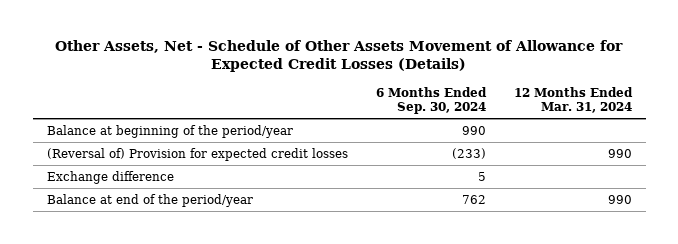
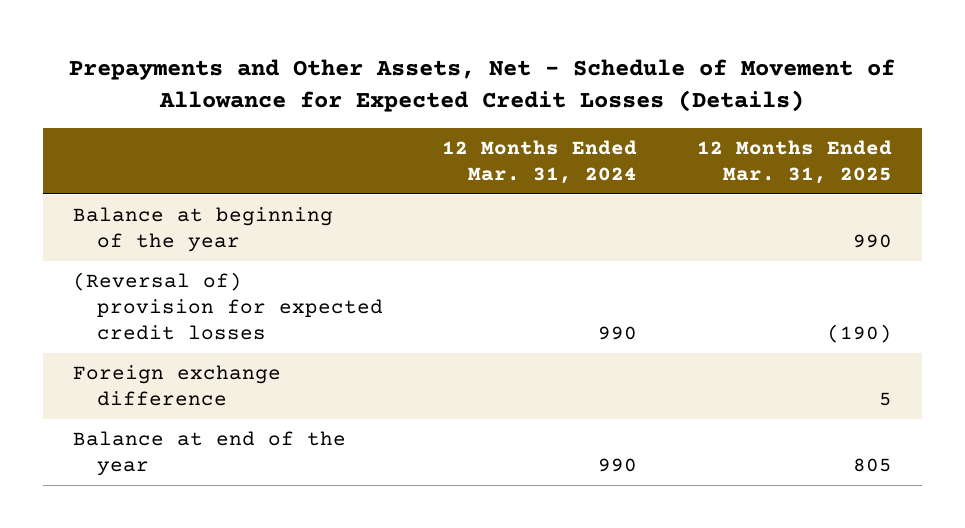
[55,39,624,73] Other Assets, Net - Schedule of Other Assets Movement of Allowance for Expected Credit Losses (Details) -> [69,59,896,113] Prepayments and Other Assets, Net - Schedule of Movement of Allowance for Expected Credit Losses (Details)
[375,86,487,115] 6 Months Ended Sep. 30, 2024 -> none
none -> [697,140,893,185] 12 Months Ended Mar. 31, 2025
[46,124,293,138] Balance at beginning of the period/year -> [72,206,333,252] Balance at beginning of the year
[46,147,348,161] (Reversal of) Provision for expected credit losses -> [72,271,383,341] (Reversal of) provision for expected credit losses
[46,170,174,184] Exchange difference -> [72,364,281,406] Foreign exchange difference
[46,193,253,207] Balance at end of the period/year -> [72,430,346,476] Balance at end of the year

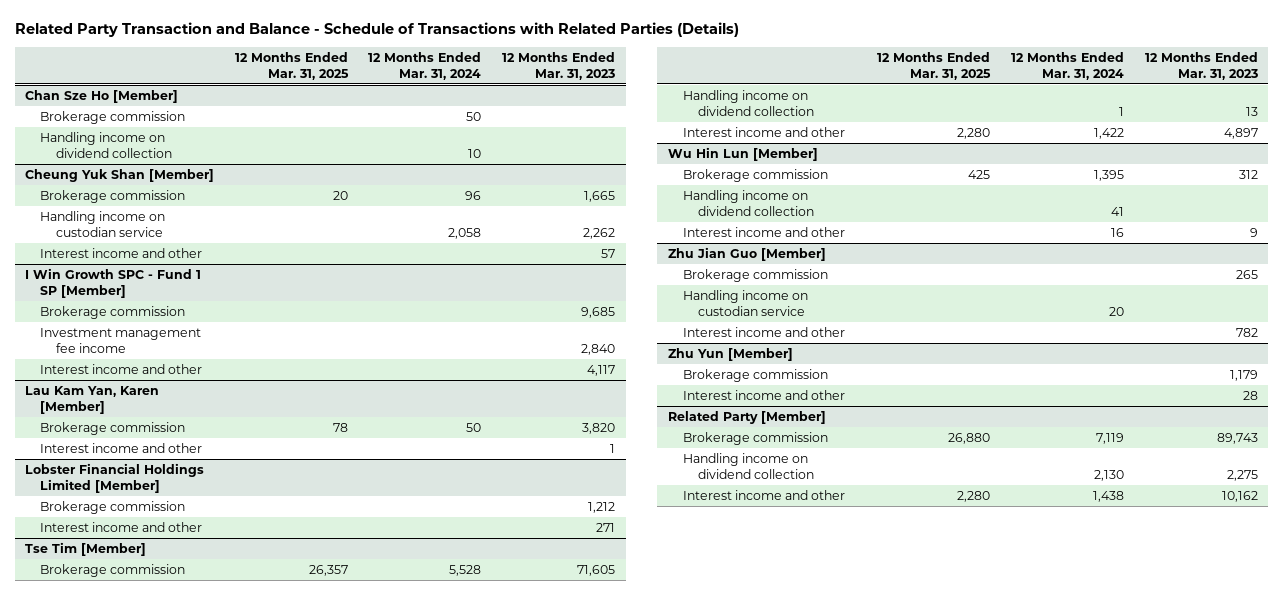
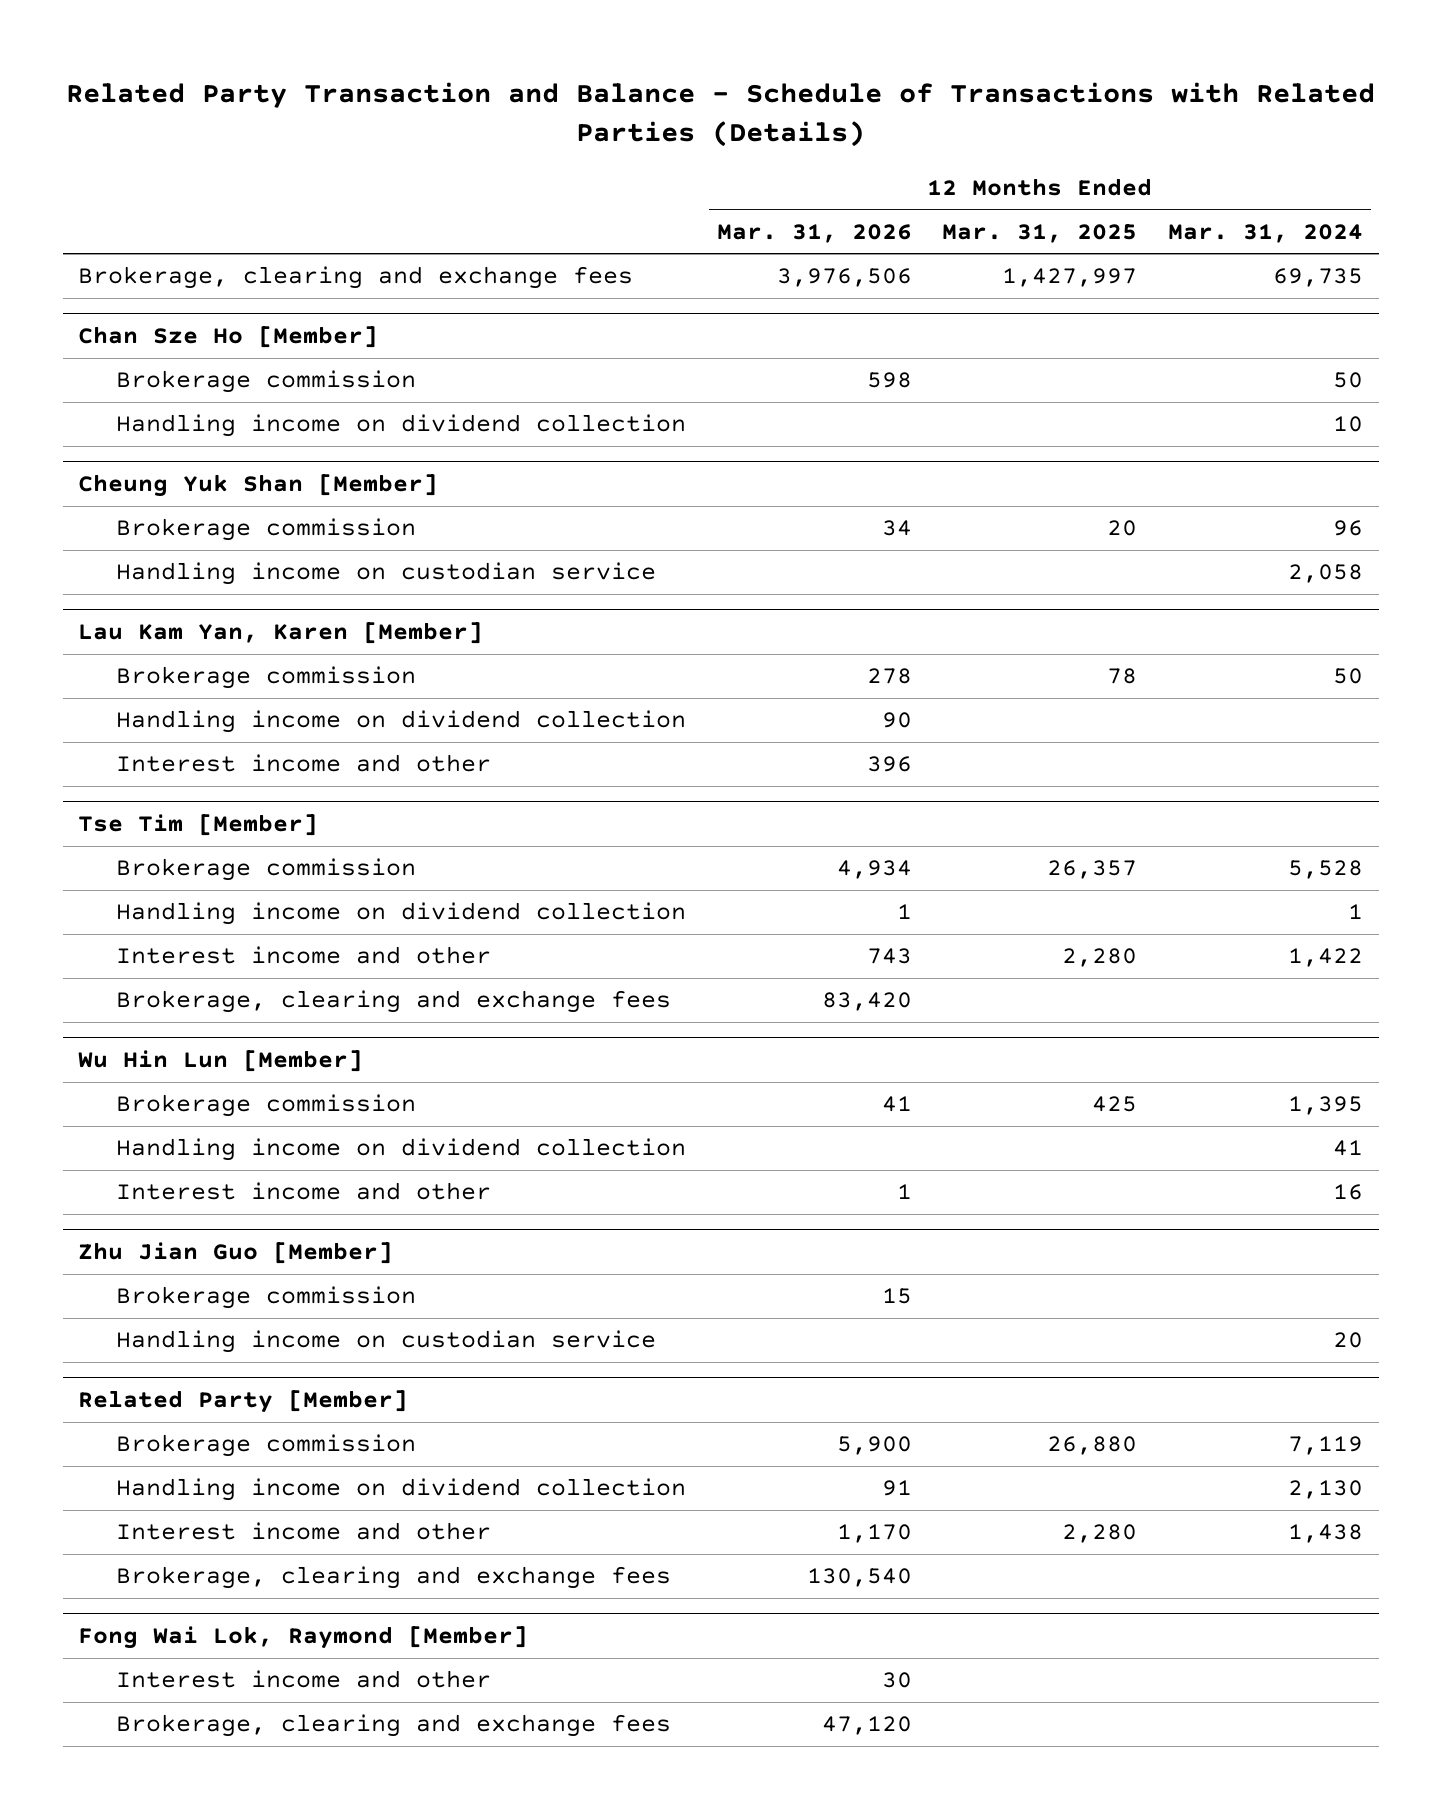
[502,51,616,80] 12 Months Ended Mar. 31, 2023 -> none
none -> [716,223,912,243] Mar. 31, 2026
none -> [78,266,634,290] Brokerage, clearing and exchange fees
[40,247,203,258] Interest income and other -> none
[25,267,202,298] I Win Growth SPC - Fund 1 SP [Member] -> none
[40,305,186,319] Brokerage commission -> none
[40,327,202,353] Investment management fee income -> none
[40,363,203,374] Interest income and other -> none
none -> [115,710,686,734] Handling income on dividend collection
[25,462,205,493] Lobster Financial Holdings Limited [Member] -> none
[40,500,186,514] Brokerage commission -> none
[40,521,203,532] Interest income and other -> none
none -> [115,990,671,1014] Brokerage, clearing and exchange fees
[682,326,845,337] Interest income and other -> none
[667,347,793,361] Zhu Yun [Member] -> none
[682,368,828,382] Brokerage commission -> none
[682,389,845,400] Interest income and other -> none
none -> [115,1566,671,1590] Brokerage, clearing and exchange fees
none -> [78,1626,529,1650] Fong Wai Lok, Raymond [Member]
none -> [115,1670,491,1689] Interest income and other
none -> [115,1714,671,1738] Brokerage, clearing and exchange fees

